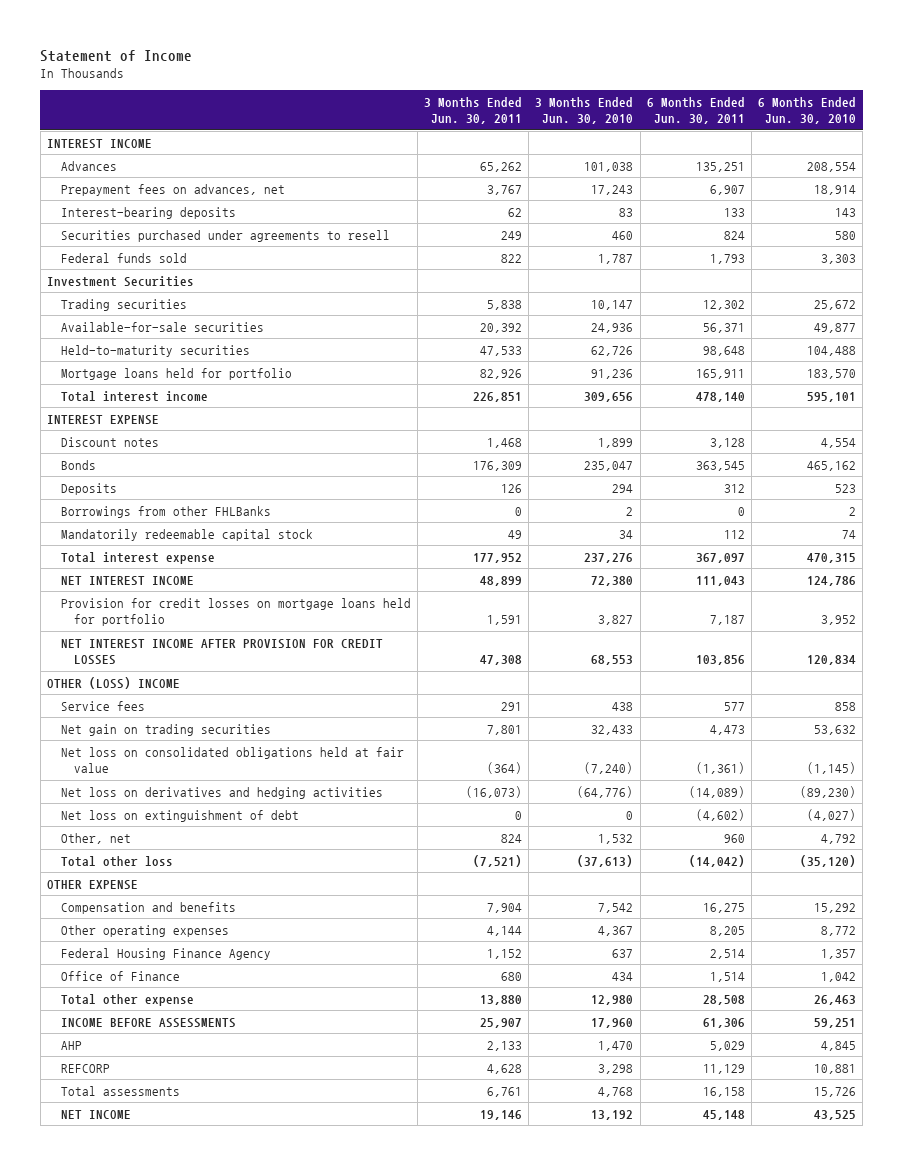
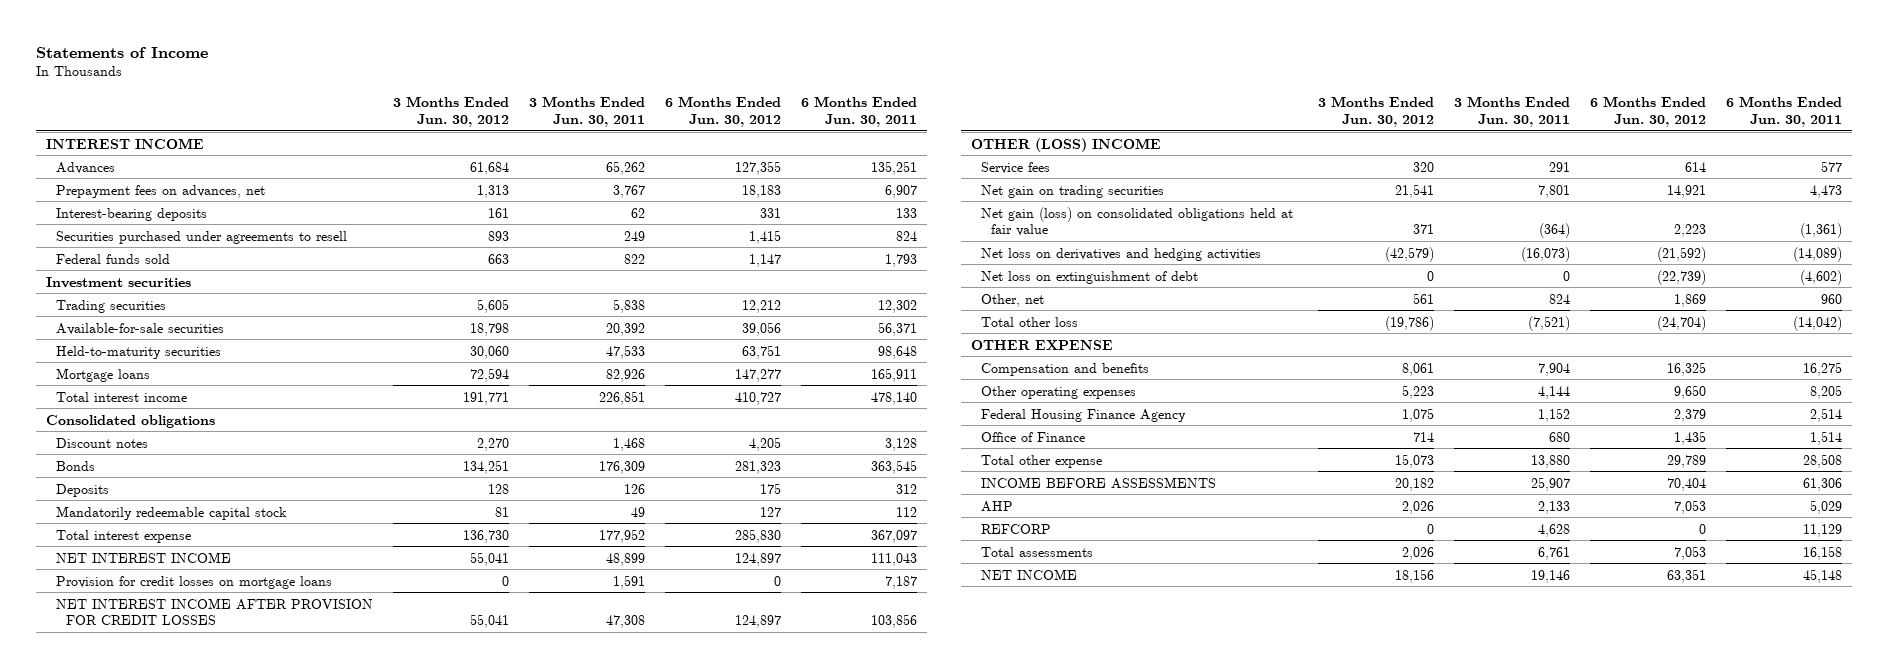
[40,49,193,62] Statement of Income -> [36,46,209,58] Statements of Income
[535,96,634,124] 3 Months Ended Jun. 30, 2010 -> none
[758,96,857,124] 6 Months Ended Jun. 30, 2010 -> none
none -> [393,95,510,127] 3 Months Ended Jun. 30, 2012
none -> [665,95,782,127] 6 Months Ended Jun. 30, 2012
[46,275,194,287] Investment Securities -> [46,276,192,288] Investment securities
[60,367,292,380] Mortgage loans held for portfolio -> [56,367,151,382] Mortgage loans
[46,414,159,425] INTEREST EXPENSE -> none
none -> [46,414,216,428] Consolidated obligations
[60,505,271,518] Borrowings from other FHLBanks -> none
[60,597,411,627] Provision for credit losses on mortgage loans held for portfolio -> [56,575,333,589] Provision for credit losses on mortgage loans
[60,746,404,774] Net loss on consolidated obligations held at fair value -> [981,206,1294,237] Net gain (loss) on consolidated obligations held at fair value

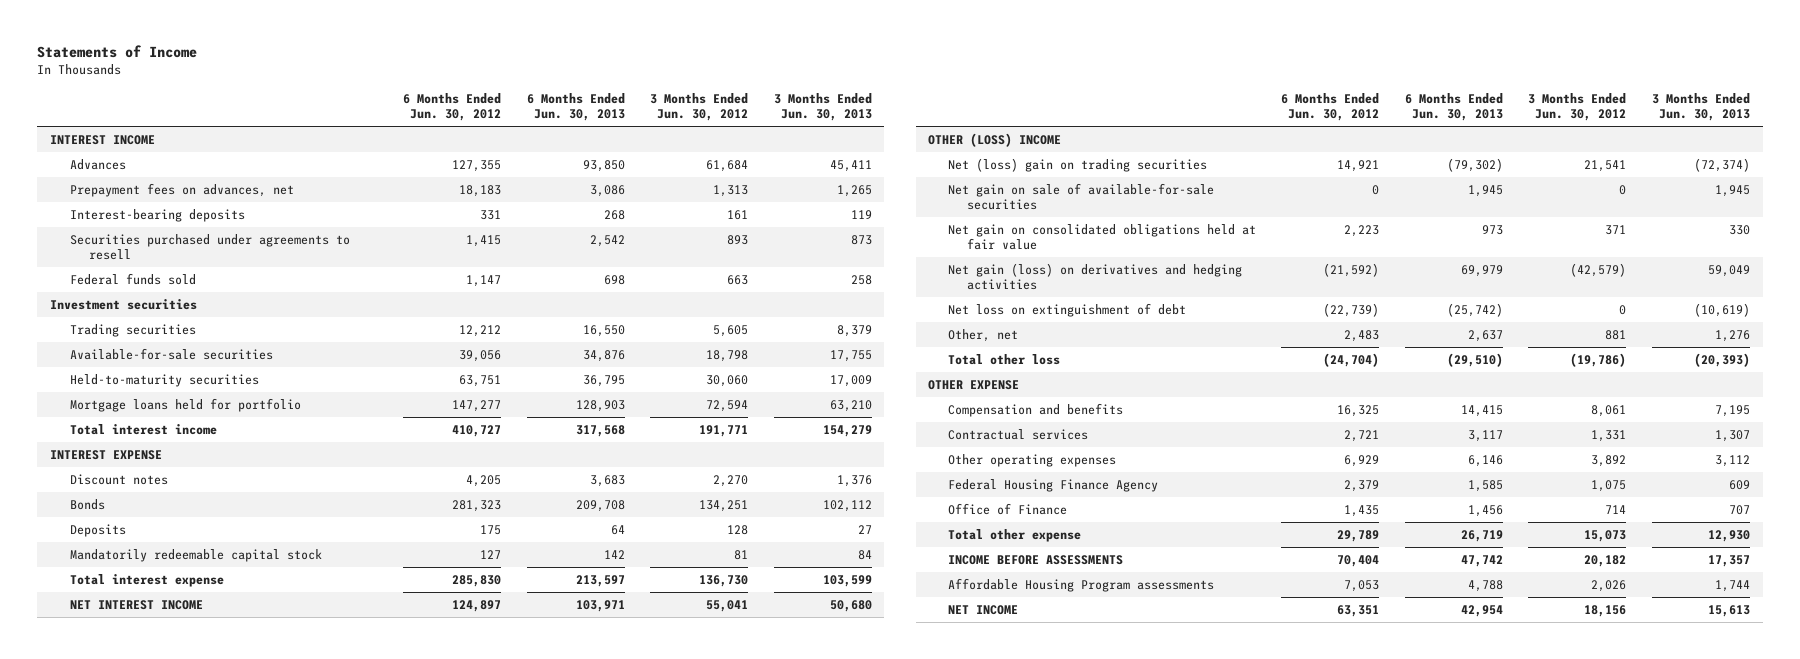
[529,95,646,127] 3 Months Ended Jun. 30, 2011 -> none
[801,95,918,127] 6 Months Ended Jun. 30, 2011 -> none
none -> [526,93,625,122] 6 Months Ended Jun. 30, 2013
none -> [773,93,872,122] 3 Months Ended Jun. 30, 2013
[56,367,151,382] Mortgage loans -> [69,397,301,412] Mortgage loans held for portfolio
[46,414,216,428] Consolidated obligations -> none
none -> [50,449,163,460] INTEREST EXPENSE
[56,575,333,589] Provision for credit losses on mortgage loans -> none
[56,597,374,626] NET INTEREST INCOME AFTER PROVISION FOR CREDIT LOSSES -> none
[981,161,1051,174] Service fees -> none
[981,184,1165,198] Net gain on trading securities -> [947,157,1207,172] Net (loss) gain on trading securities
none -> [947,182,1214,211] Net gain on sale of available-for-sale securities
[981,206,1294,237] Net gain (loss) on consolidated obligations held at fair value -> [947,223,1256,251] Net gain on consolidated obligations held at fair value
[981,247,1262,261] Net loss on derivatives and hedging activities -> [947,262,1242,291] Net gain (loss) on derivatives and hedging activities
[1413,292,1435,304] 561 -> [1605,329,1627,340] 881
[1673,293,1706,307] 1,869 -> [1344,329,1380,342] 2,483
none -> [947,428,1088,440] Contractual services
[1402,384,1435,399] 5,223 -> [1591,454,1627,467] 3,892
[1673,384,1706,399] 9,650 -> [1344,454,1380,467] 6,929
[981,523,1052,534] REFCORP -> none
[981,546,1094,557] Total assessments -> none
[981,500,1014,512] AHP -> [947,577,1214,592] Affordable Housing Program assessments

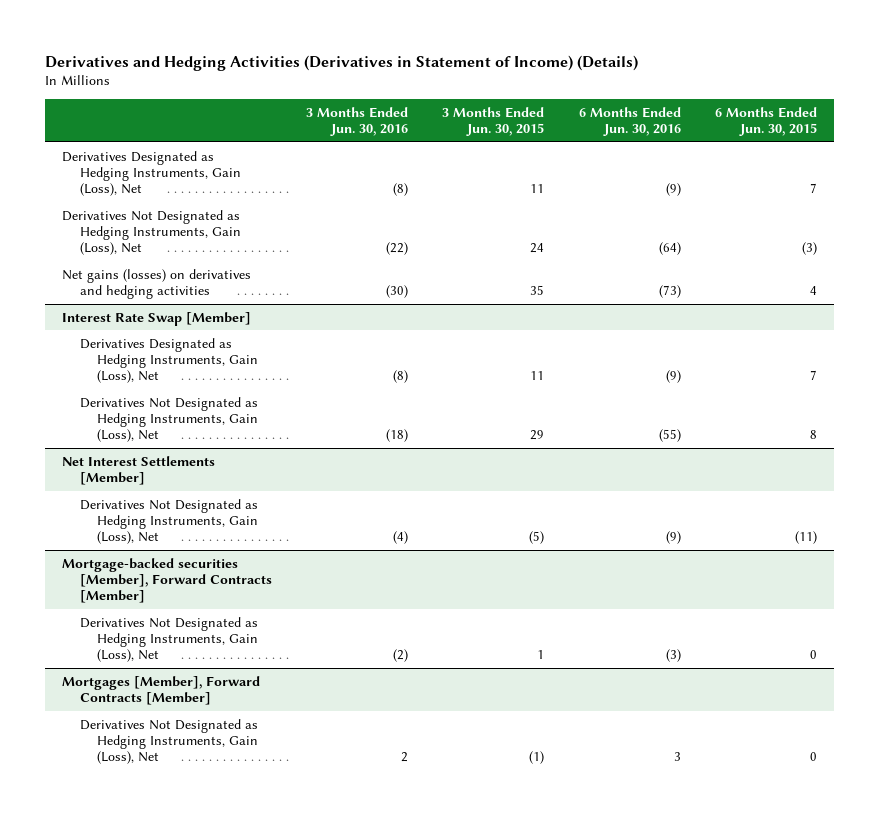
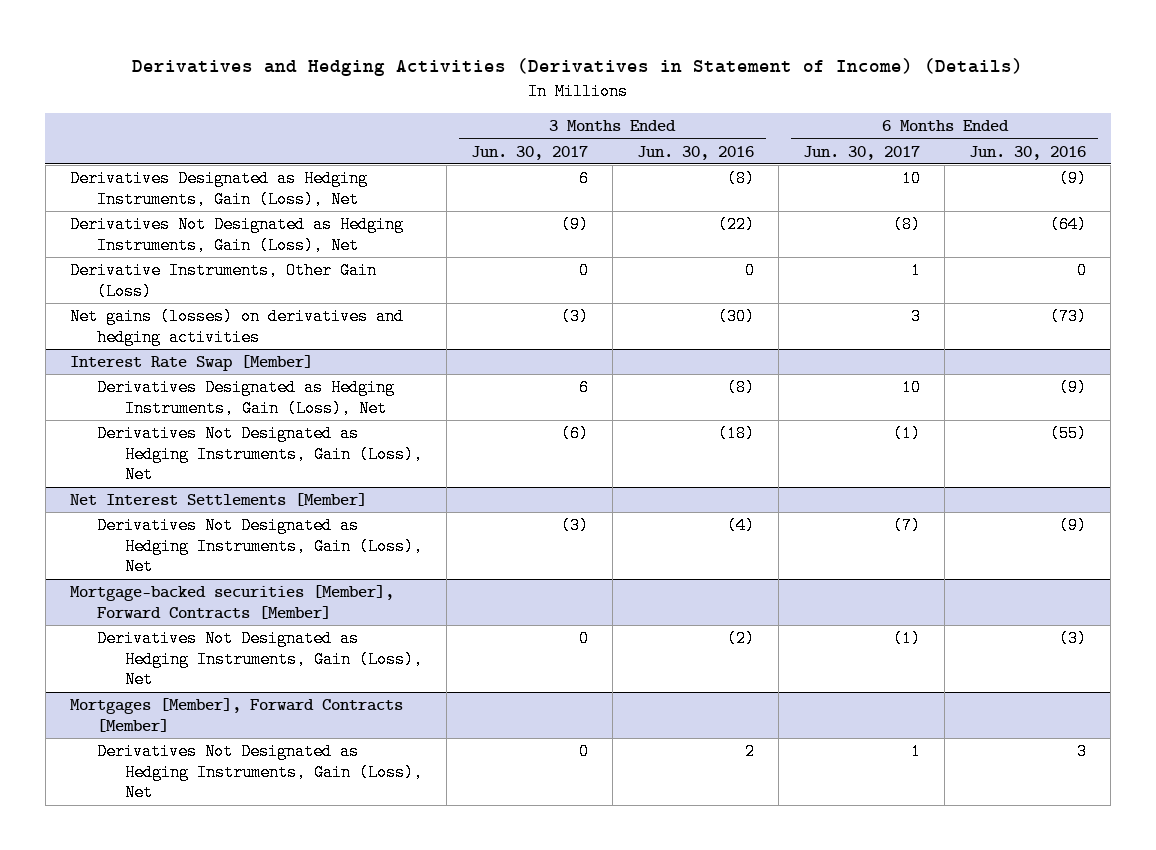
[442,107,545,137] 3 Months Ended Jun. 30, 2015 -> none
[714,107,817,137] 6 Months Ended Jun. 30, 2015 -> none
none -> [470,145,588,160] Jun. 30, 2017
none -> [803,145,921,160] Jun. 30, 2017
none -> [69,261,377,300] Derivative Instruments, Other Gain (Loss)

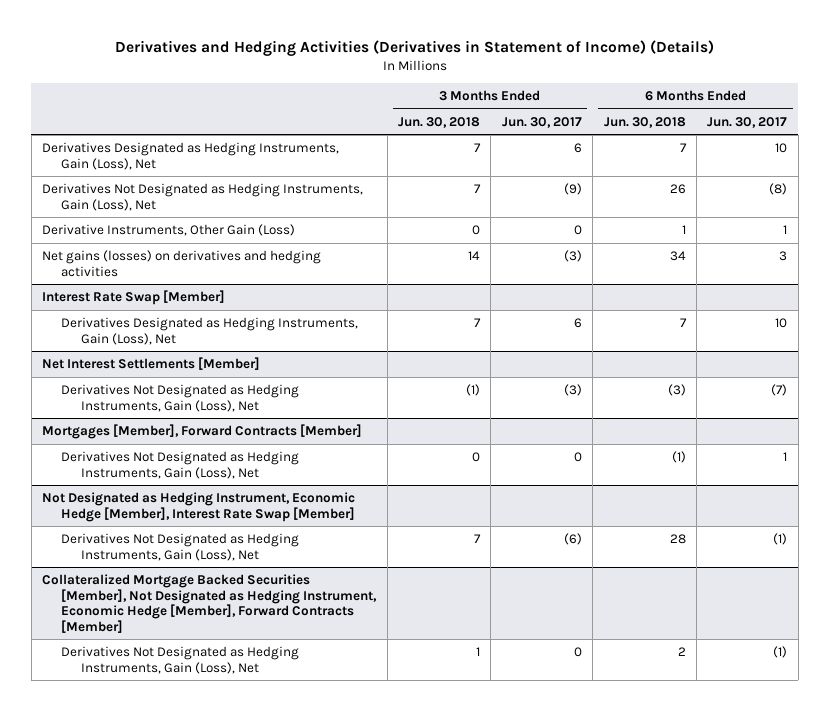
[636,145,754,160] Jun. 30, 2016 -> none
[969,145,1087,160] Jun. 30, 2016 -> none
none -> [398,116,481,128] Jun. 30, 2018
none -> [603,116,686,128] Jun. 30, 2018
[97,424,423,484] Derivatives Not Designated as Hedging Instruments, Gain (Loss), Net -> none
[69,584,394,619] Mortgage-backed securities [Member], Forward Contracts [Member] -> none
[97,629,423,689] Derivatives Not Designated as Hedging Instruments, Gain (Loss), Net -> none
none -> [42,492,356,522] Not Designated as Hedging Instrument, Economic Hedge [Member], Interest Rate Swap [Member]
none -> [61,533,300,561] Derivatives Not Designated as Hedging Instruments, Gain (Loss), Net
none -> [42,574,378,633] Collateralized Mortgage Backed Securities [Member], Not Designated as Hedging Instrument, Economic Hedge [Member], Forward Contracts [Member]
none -> [61,646,300,674] Derivatives Not Designated as Hedging Instruments, Gain (Loss), Net

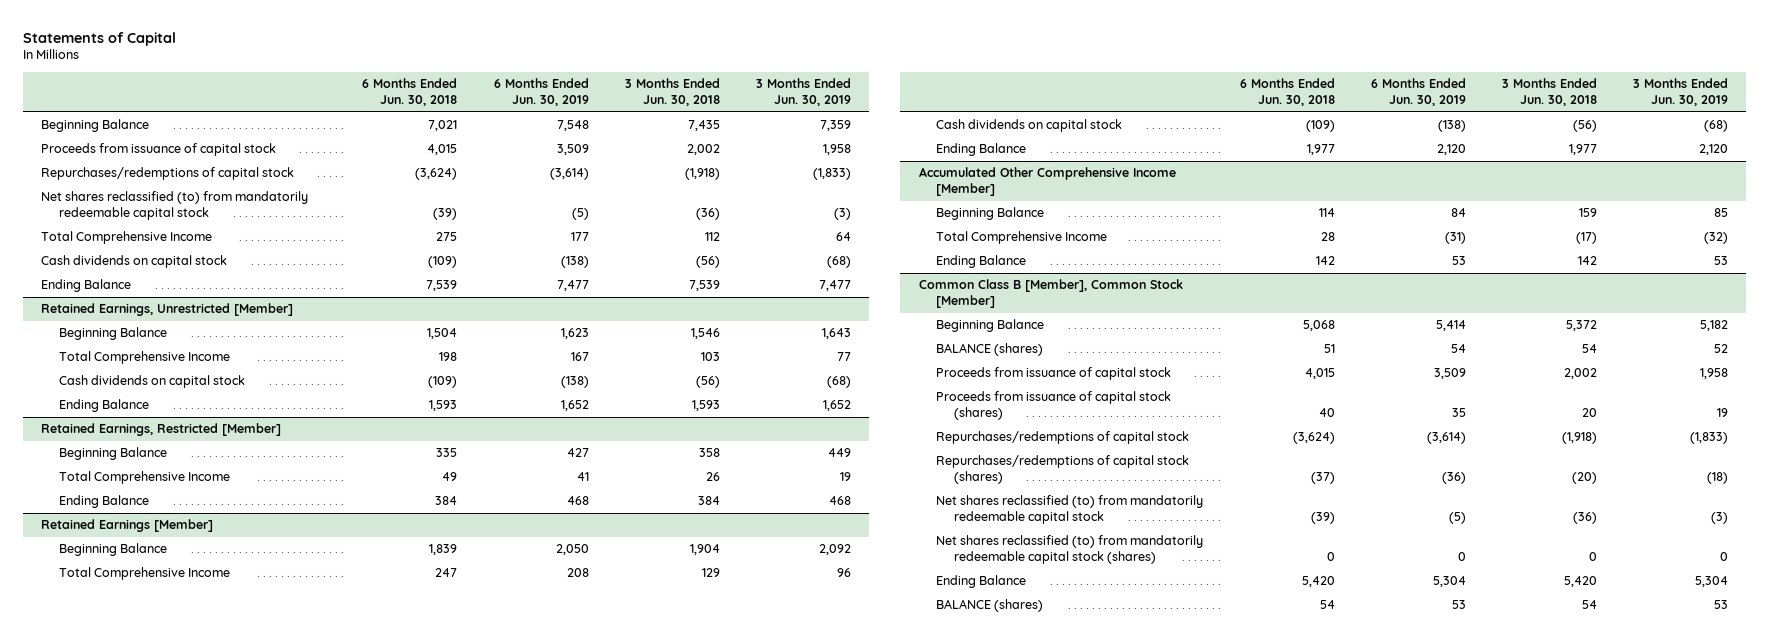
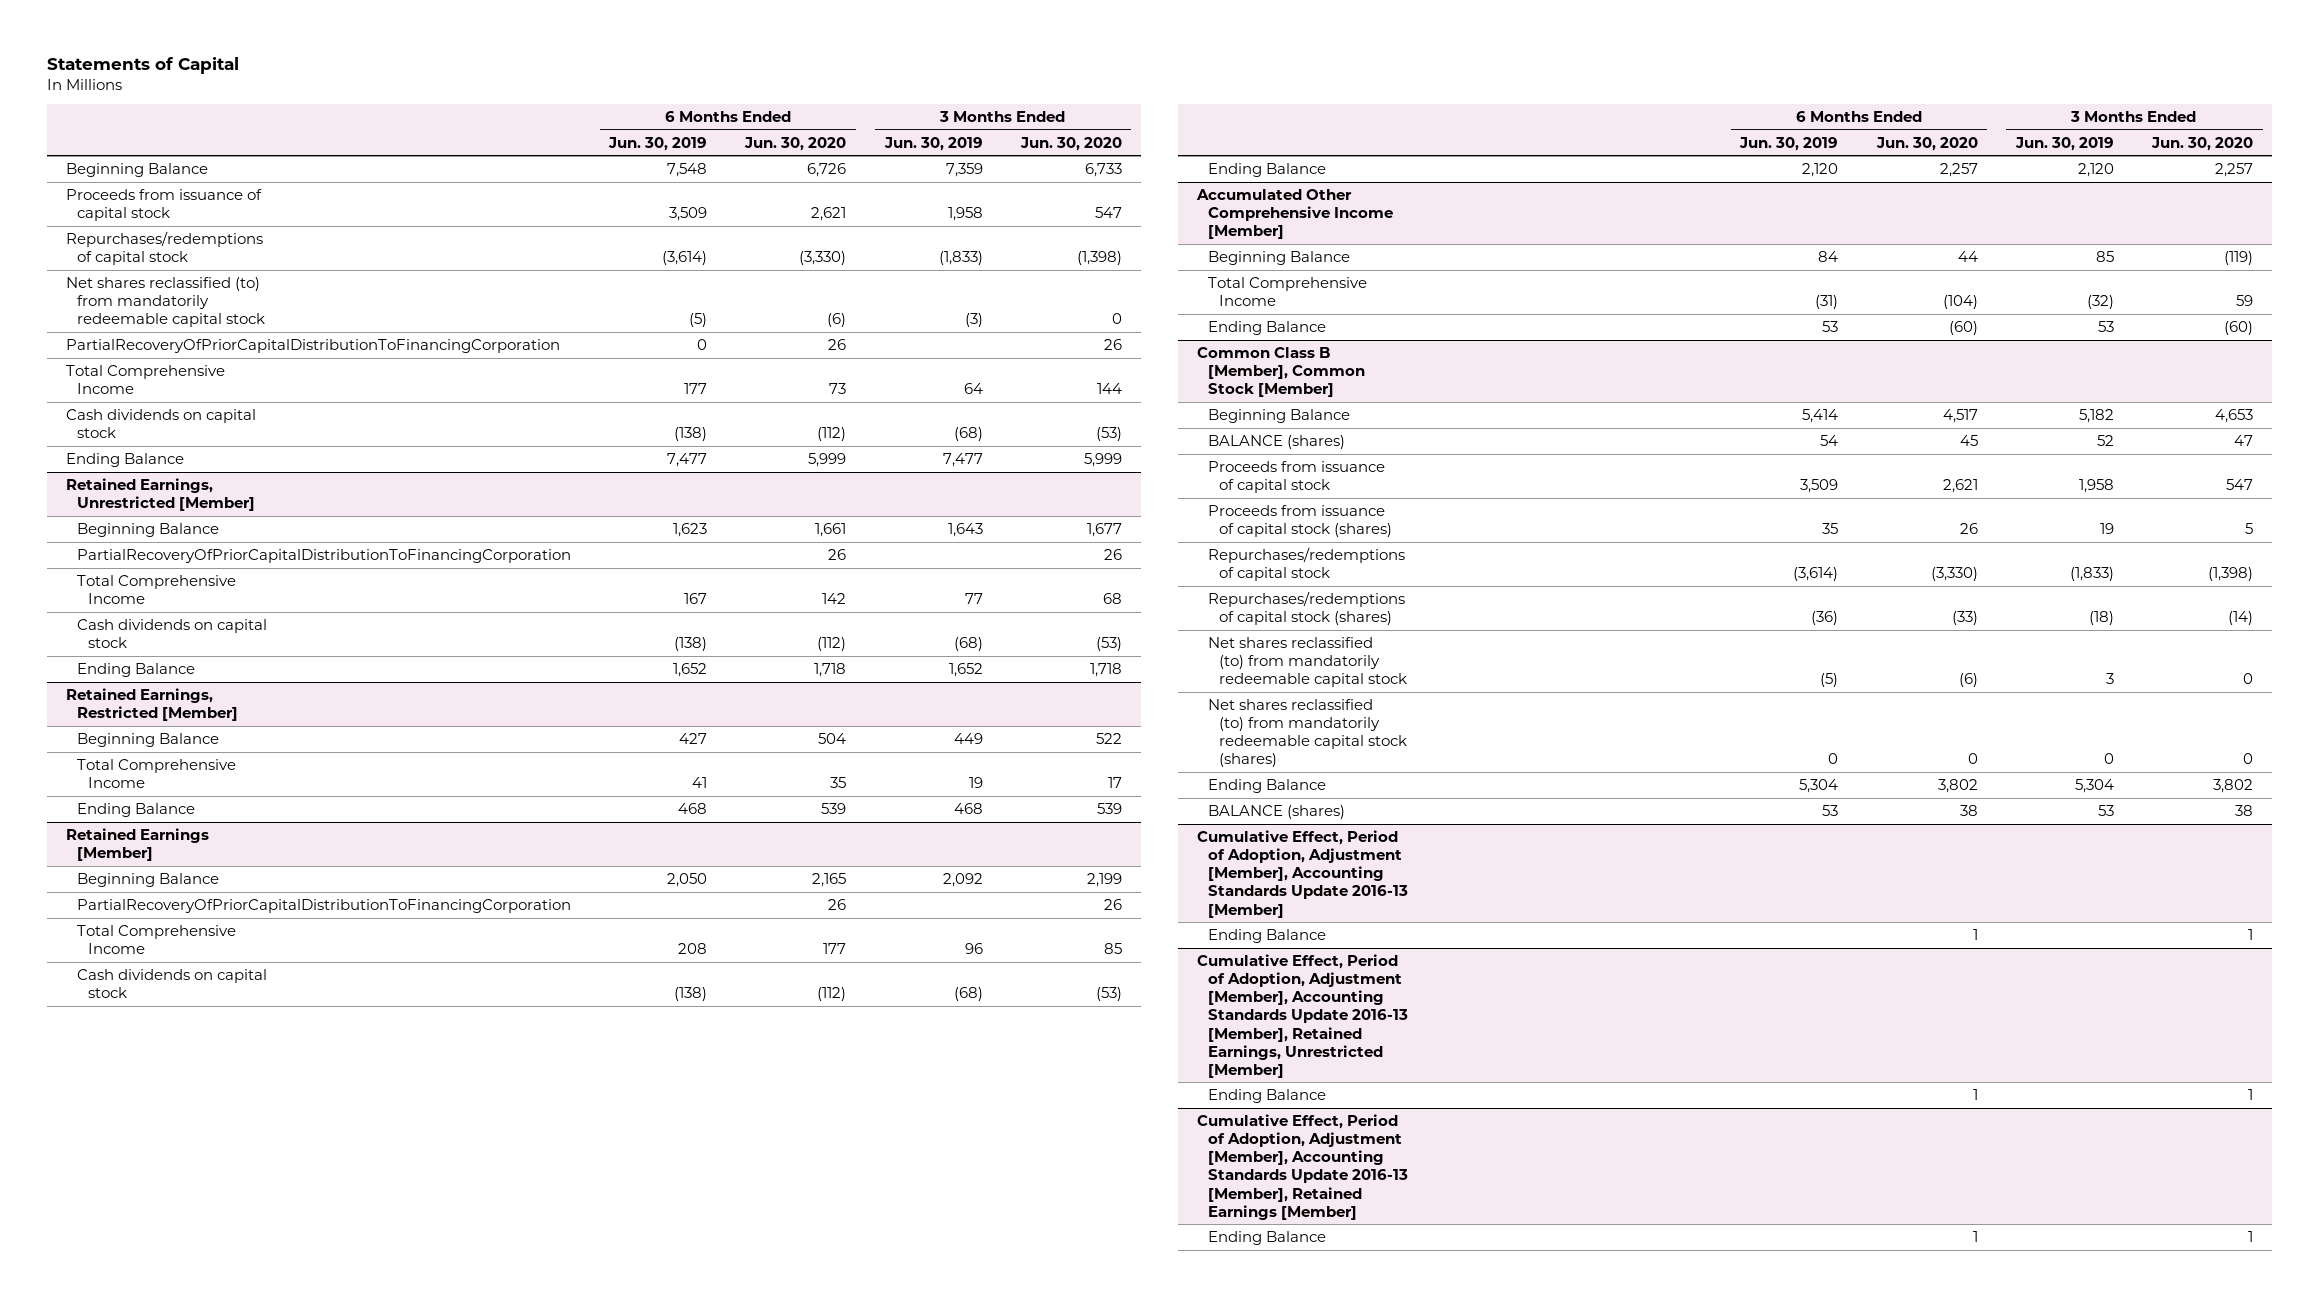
[362,78,458,107] 6 Months Ended Jun. 30, 2018 -> none
[624,78,720,107] 3 Months Ended Jun. 30, 2018 -> none
none -> [744,136,847,151] Jun. 30, 2020
none -> [1019,136,1122,151] Jun. 30, 2020
none -> [65,338,560,353] PartialRecoveryOfPriorCapitalDistributionToFinancingCorporation
none -> [76,548,571,563] PartialRecoveryOfPriorCapitalDistributionToFinancingCorporation
none -> [76,898,571,913] PartialRecoveryOfPriorCapitalDistributionToFinancingCorporation
[1711,512,1729,525] (3) -> [2105,673,2114,685] 3
none -> [1196,829,1409,918] Cumulative Effect, Period of Adoption, Adjustment [Member], Accounting Standards Update 2016-13 [Member]
none -> [1208,928,1327,943] Ending Balance
none -> [1196,953,1409,1078] Cumulative Effect, Period of Adoption, Adjustment [Member], Accounting Standards Update 2016-13 [Member], Retained Earnings, Unrestricted [Member]
none -> [1208,1088,1327,1103] Ending Balance
none -> [1196,1113,1409,1220] Cumulative Effect, Period of Adoption, Adjustment [Member], Accounting Standards Update 2016-13 [Member], Retained Earnings [Member]
none -> [1208,1230,1327,1245] Ending Balance

